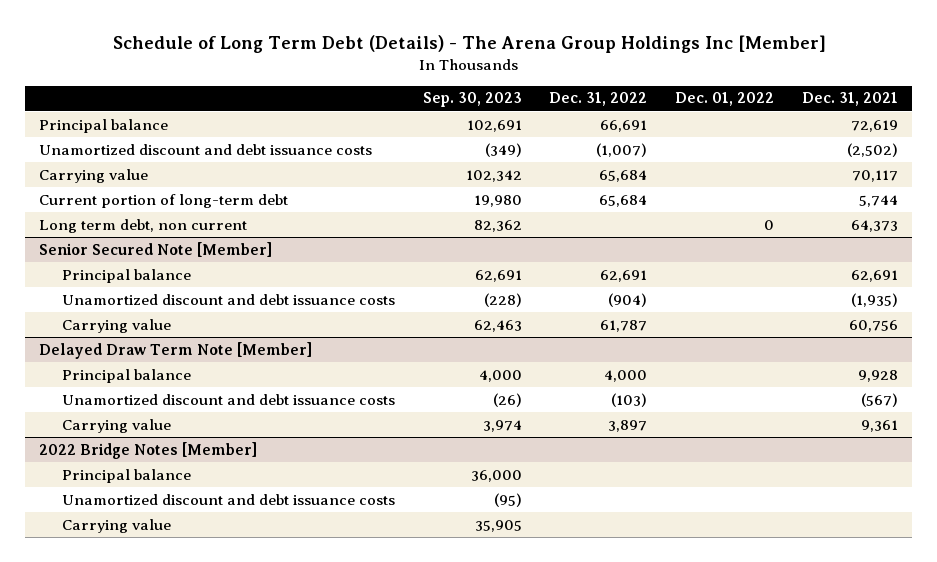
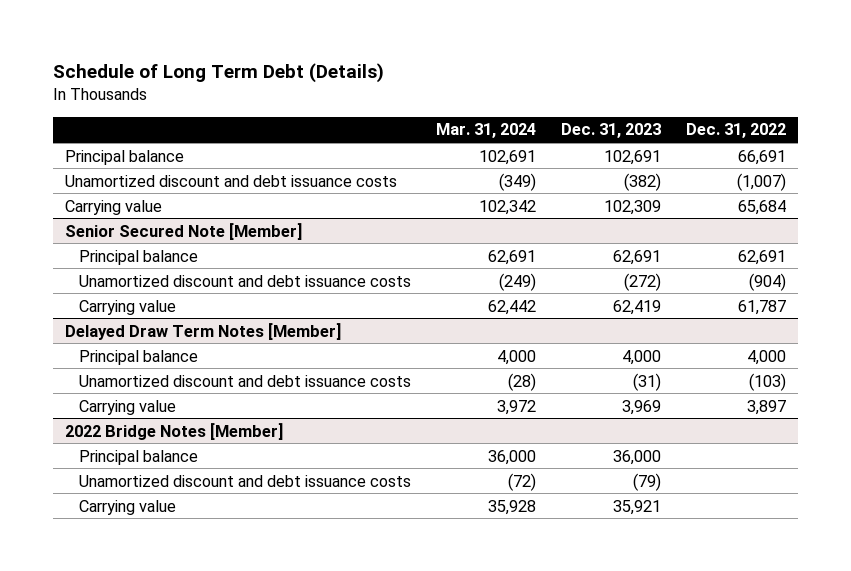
[112,35,826,54] Schedule of Long Term Debt (Details) - The Arena Group Holdings Inc [Member] -> [52,63,384,84] Schedule of Long Term Debt (Details)
[422,92,522,108] Sep. 30, 2023 -> none
[675,92,775,107] Dec. 01, 2022 -> none
[801,92,898,107] Dec. 31, 2021 -> none
none -> [435,123,536,139] Mar. 31, 2024
none -> [560,123,661,139] Dec. 31, 2023
[39,193,289,208] Current portion of long-term debt -> none
[39,218,248,233] Long term debt, non current -> none
[39,341,313,359] Delayed Draw Term Note [Member] -> [65,322,342,340] Delayed Draw Term Notes [Member]

